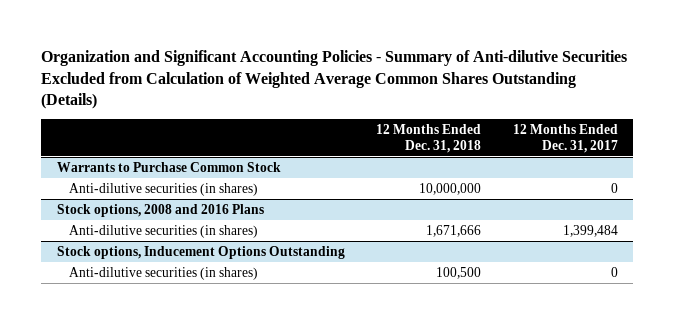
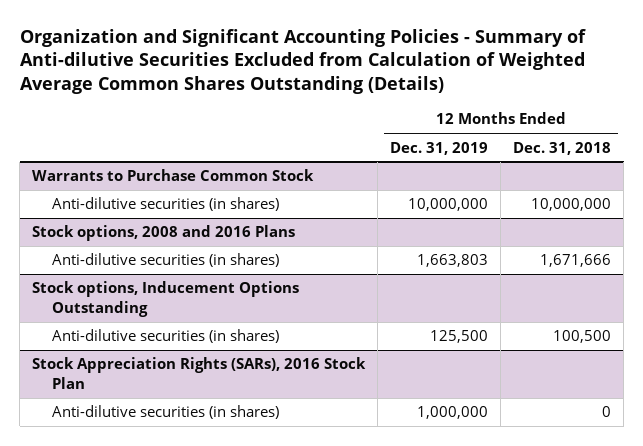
[512,123,618,153] 12 Months Ended Dec. 31, 2017 -> none
none -> [390,141,489,155] Dec. 31, 2019
none -> [32,357,367,389] Stock Appreciation Rights (SARs), 2016 Stock Plan
none -> [52,405,280,420] Anti-dilutive securities (in shares)

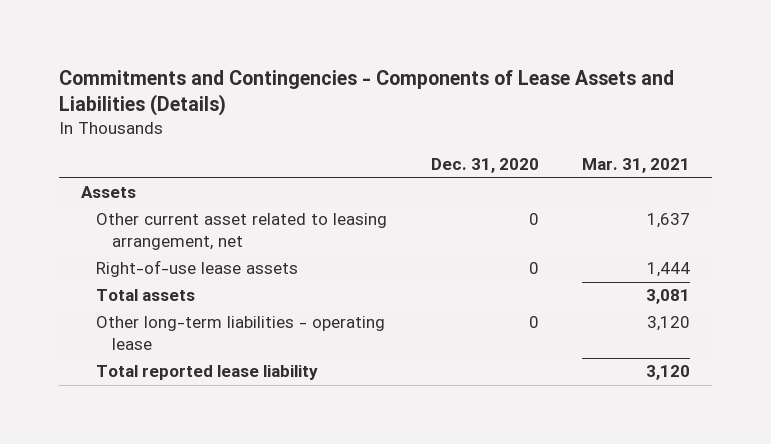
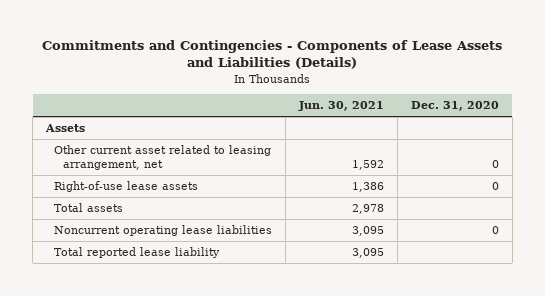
[581,158,690,174] Mar. 31, 2021 -> none
none -> [298,101,385,112] Jun. 30, 2021
[96,316,386,351] Other long-term liabilities - operating lease -> [54,225,273,237] Noncurrent operating lease liabilities

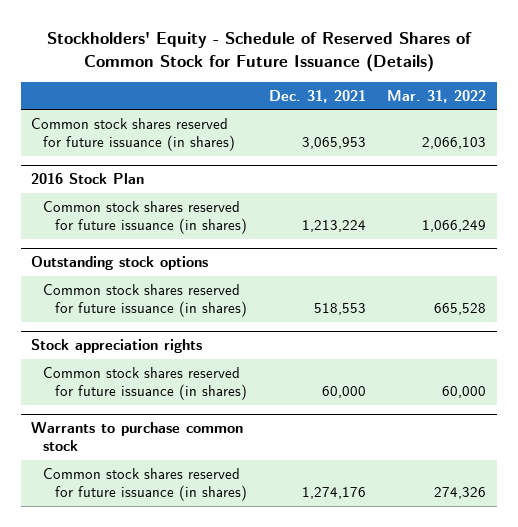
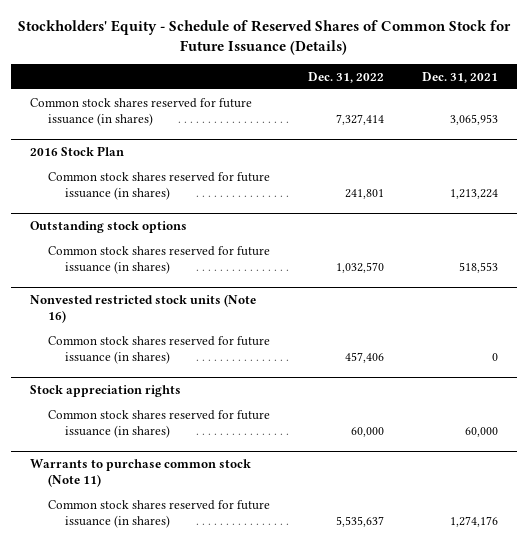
[387,89,487,103] Mar. 31, 2022 -> none
none -> [307,71,384,83] Dec. 31, 2022
none -> [29,293,256,323] Nonvested restricted stock units (Note 16)
none -> [47,335,270,364] Common stock shares reserved for future issuance (in shares)
[31,422,244,452] Warrants to purchase common stock -> [29,458,251,487] Warrants to purchase common stock (Note 11)

